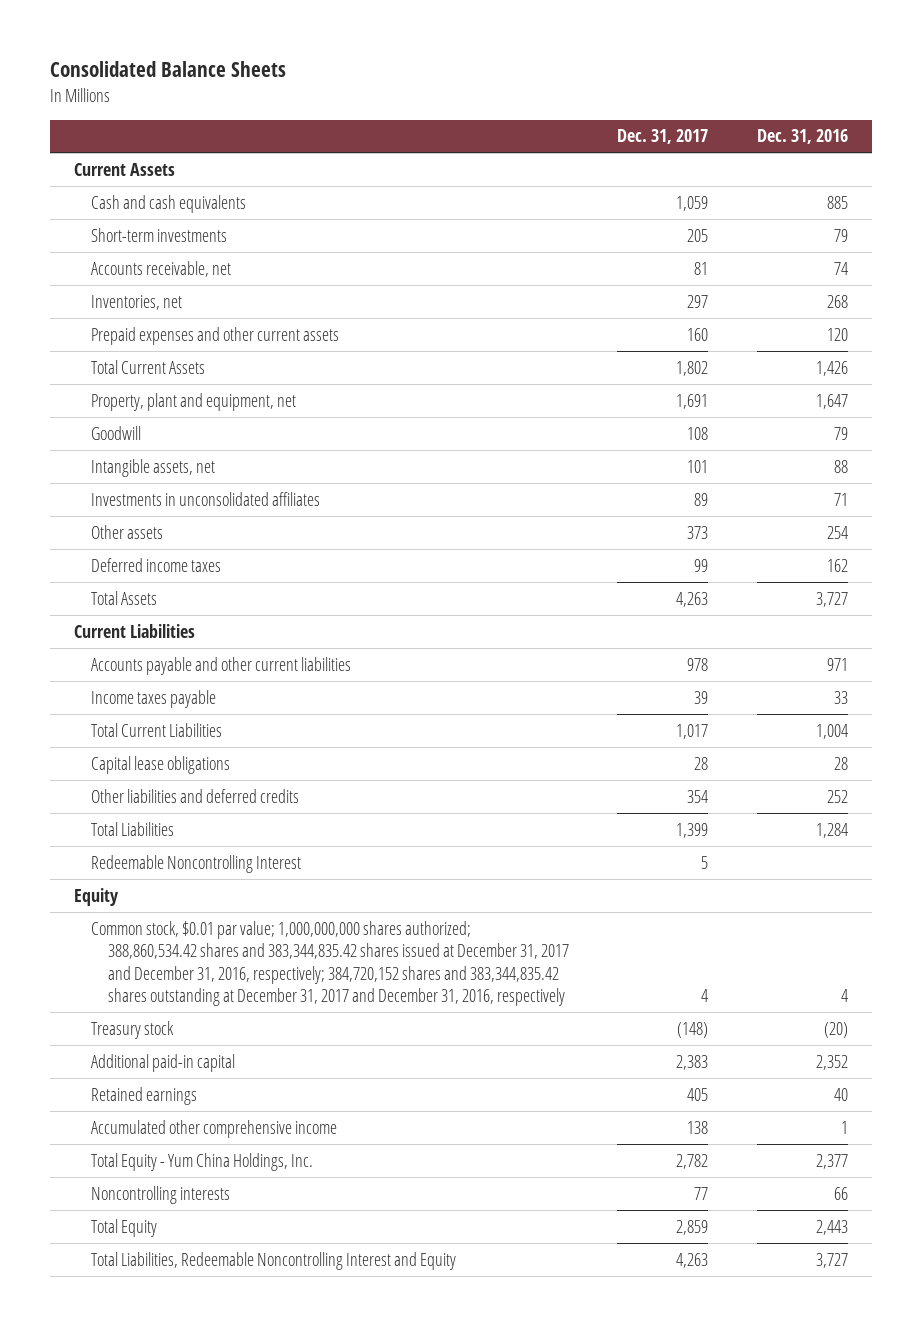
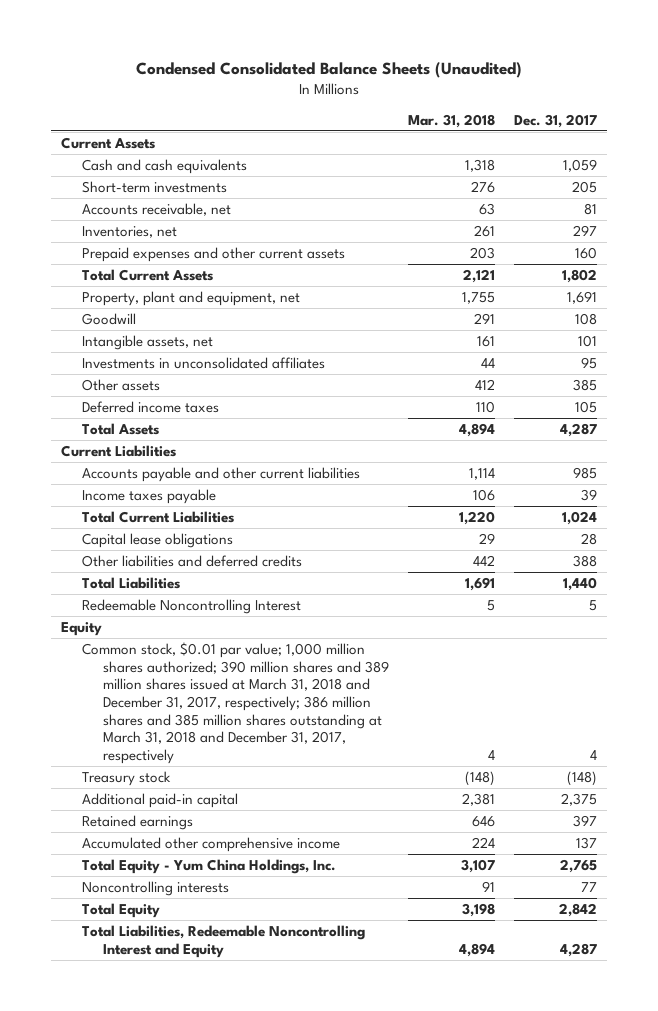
[49,61,286,78] Consolidated Balance Sheets -> [136,62,523,79] Condensed Consolidated Balance Sheets (Unaudited)
[756,129,848,145] Dec. 31, 2016 -> none
none -> [408,113,496,128] Mar. 31, 2018
[694,492,709,506] 89 -> [581,356,598,369] 95
[687,525,709,539] 373 -> [573,378,598,391] 385
[694,558,709,572] 99 -> [575,400,598,413] 105
[676,591,709,607] 4,263 -> [560,422,598,437] 4,287
[687,657,709,671] 978 -> [573,466,598,479] 985
[676,723,709,739] 1,017 -> [562,510,598,525] 1,024
[687,789,709,803] 354 -> [573,554,598,567] 388
[676,822,709,838] 1,399 -> [563,576,598,591] 1,440
[90,920,569,1007] Common stock, $0.01 par value; 1,000,000,000 shares authorized; 388,860,534.42 shares and 383,344,835.42 shares issued at December 31, 2017 and December 31, 2016, respectively; 384,720,152 shares and 383,344,835.42 shares outstanding at December 31, 2017 and December 31, 2016, respectively -> [81,641,390,764] Common stock, $0.01 par value; 1,000 million shares authorized; 390 million shares and 389 million shares issued at March 31, 2018 and December 31, 2017, respectively; 386 million shares and 385 million shares outstanding at March 31, 2018 and December 31, 2017, respectively
[676,1054,709,1070] 2,383 -> [561,792,598,806] 2,375
[687,1087,709,1101] 405 -> [573,814,598,827] 397
[687,1120,709,1134] 138 -> [576,836,598,849] 137
[676,1153,709,1169] 2,782 -> [560,858,598,873] 2,765
[676,1219,709,1235] 2,859 -> [559,902,598,917] 2,842
[676,1252,709,1268] 4,263 -> [560,942,598,957] 4,287

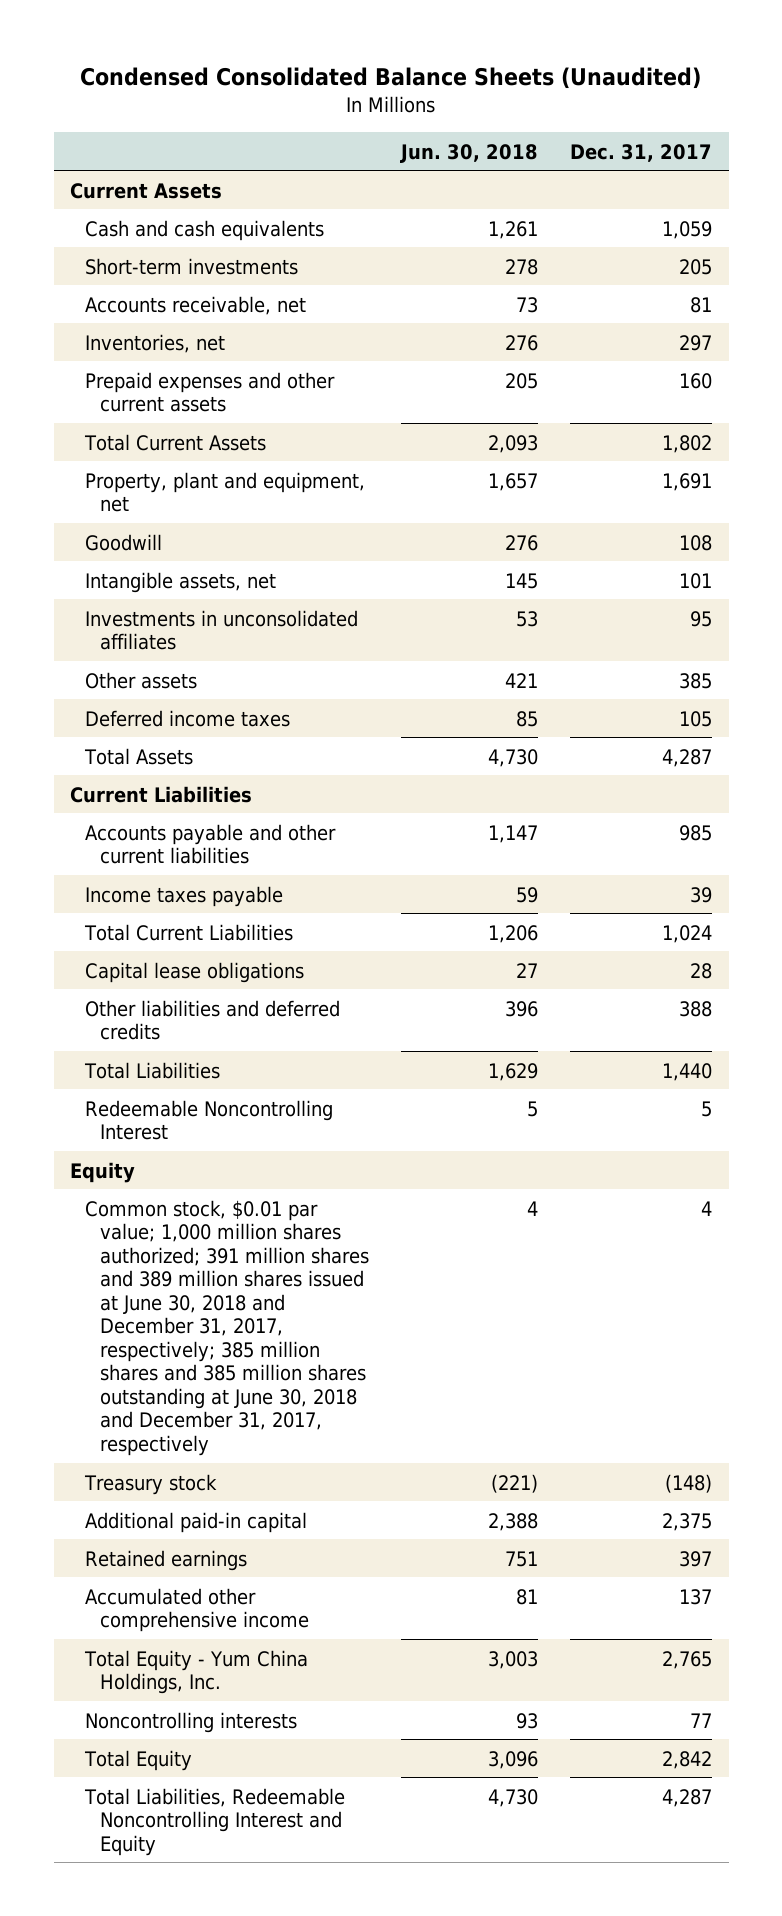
[408,113,496,128] Mar. 31, 2018 -> none
none -> [400,143,539,163] Jun. 30, 2018
[81,641,390,764] Common stock, $0.01 par value; 1,000 million shares authorized; 390 million shares and 389 million shares issued at March 31, 2018 and December 31, 2017, respectively; 386 million shares and 385 million shares outstanding at March 31, 2018 and December 31, 2017, respectively -> [85,1199,370,1456] Common stock, $0.01 par value; 1,000 million shares authorized; 391 million shares and 389 million shares issued at June 30, 2018 and December 31, 2017, respectively; 385 million shares and 385 million shares outstanding at June 30, 2018 and December 31, 2017, respectively

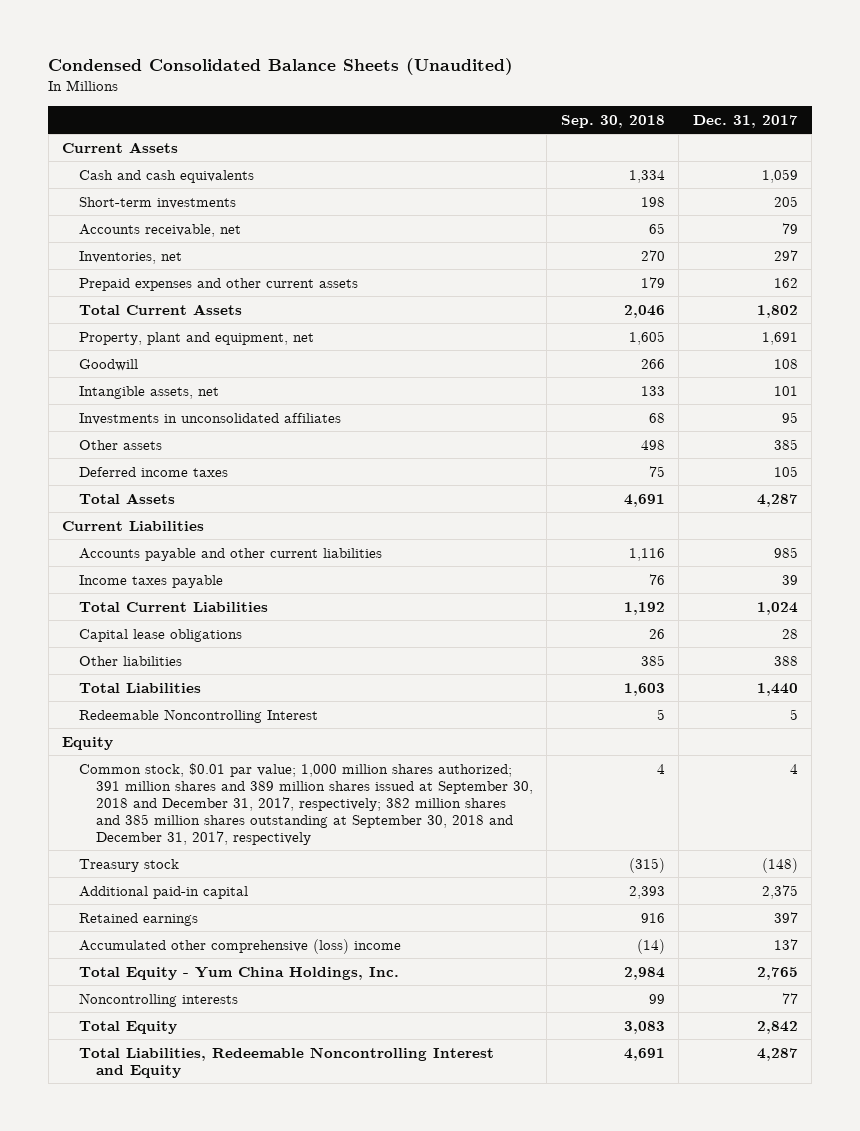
[400,143,539,163] Jun. 30, 2018 -> none
none -> [560,114,665,128] Sep. 30, 2018
[690,296,713,313] 81 -> [781,222,798,234] 79
[679,372,713,389] 160 -> [773,277,798,288] 162
[85,999,341,1041] Other liabilities and deferred credits -> [79,655,183,666] Other liabilities
[85,1199,370,1456] Common stock, $0.01 par value; 1,000 million shares authorized; 391 million shares and 389 million shares issued at June 30, 2018 and December 31, 2017, respectively; 385 million shares and 385 million shares outstanding at June 30, 2018 and December 31, 2017, respectively -> [79,762,533,845] Common stock, $0.01 par value; 1,000 million shares authorized; 391 million shares and 389 million shares issued at September 30, 2018 and December 31, 2017, respectively; 382 million shares and 385 million shares outstanding at September 30, 2018 and December 31, 2017, respectively
[85,1587,310,1633] Accumulated other comprehensive income -> [79,938,402,954] Accumulated other comprehensive (loss) income

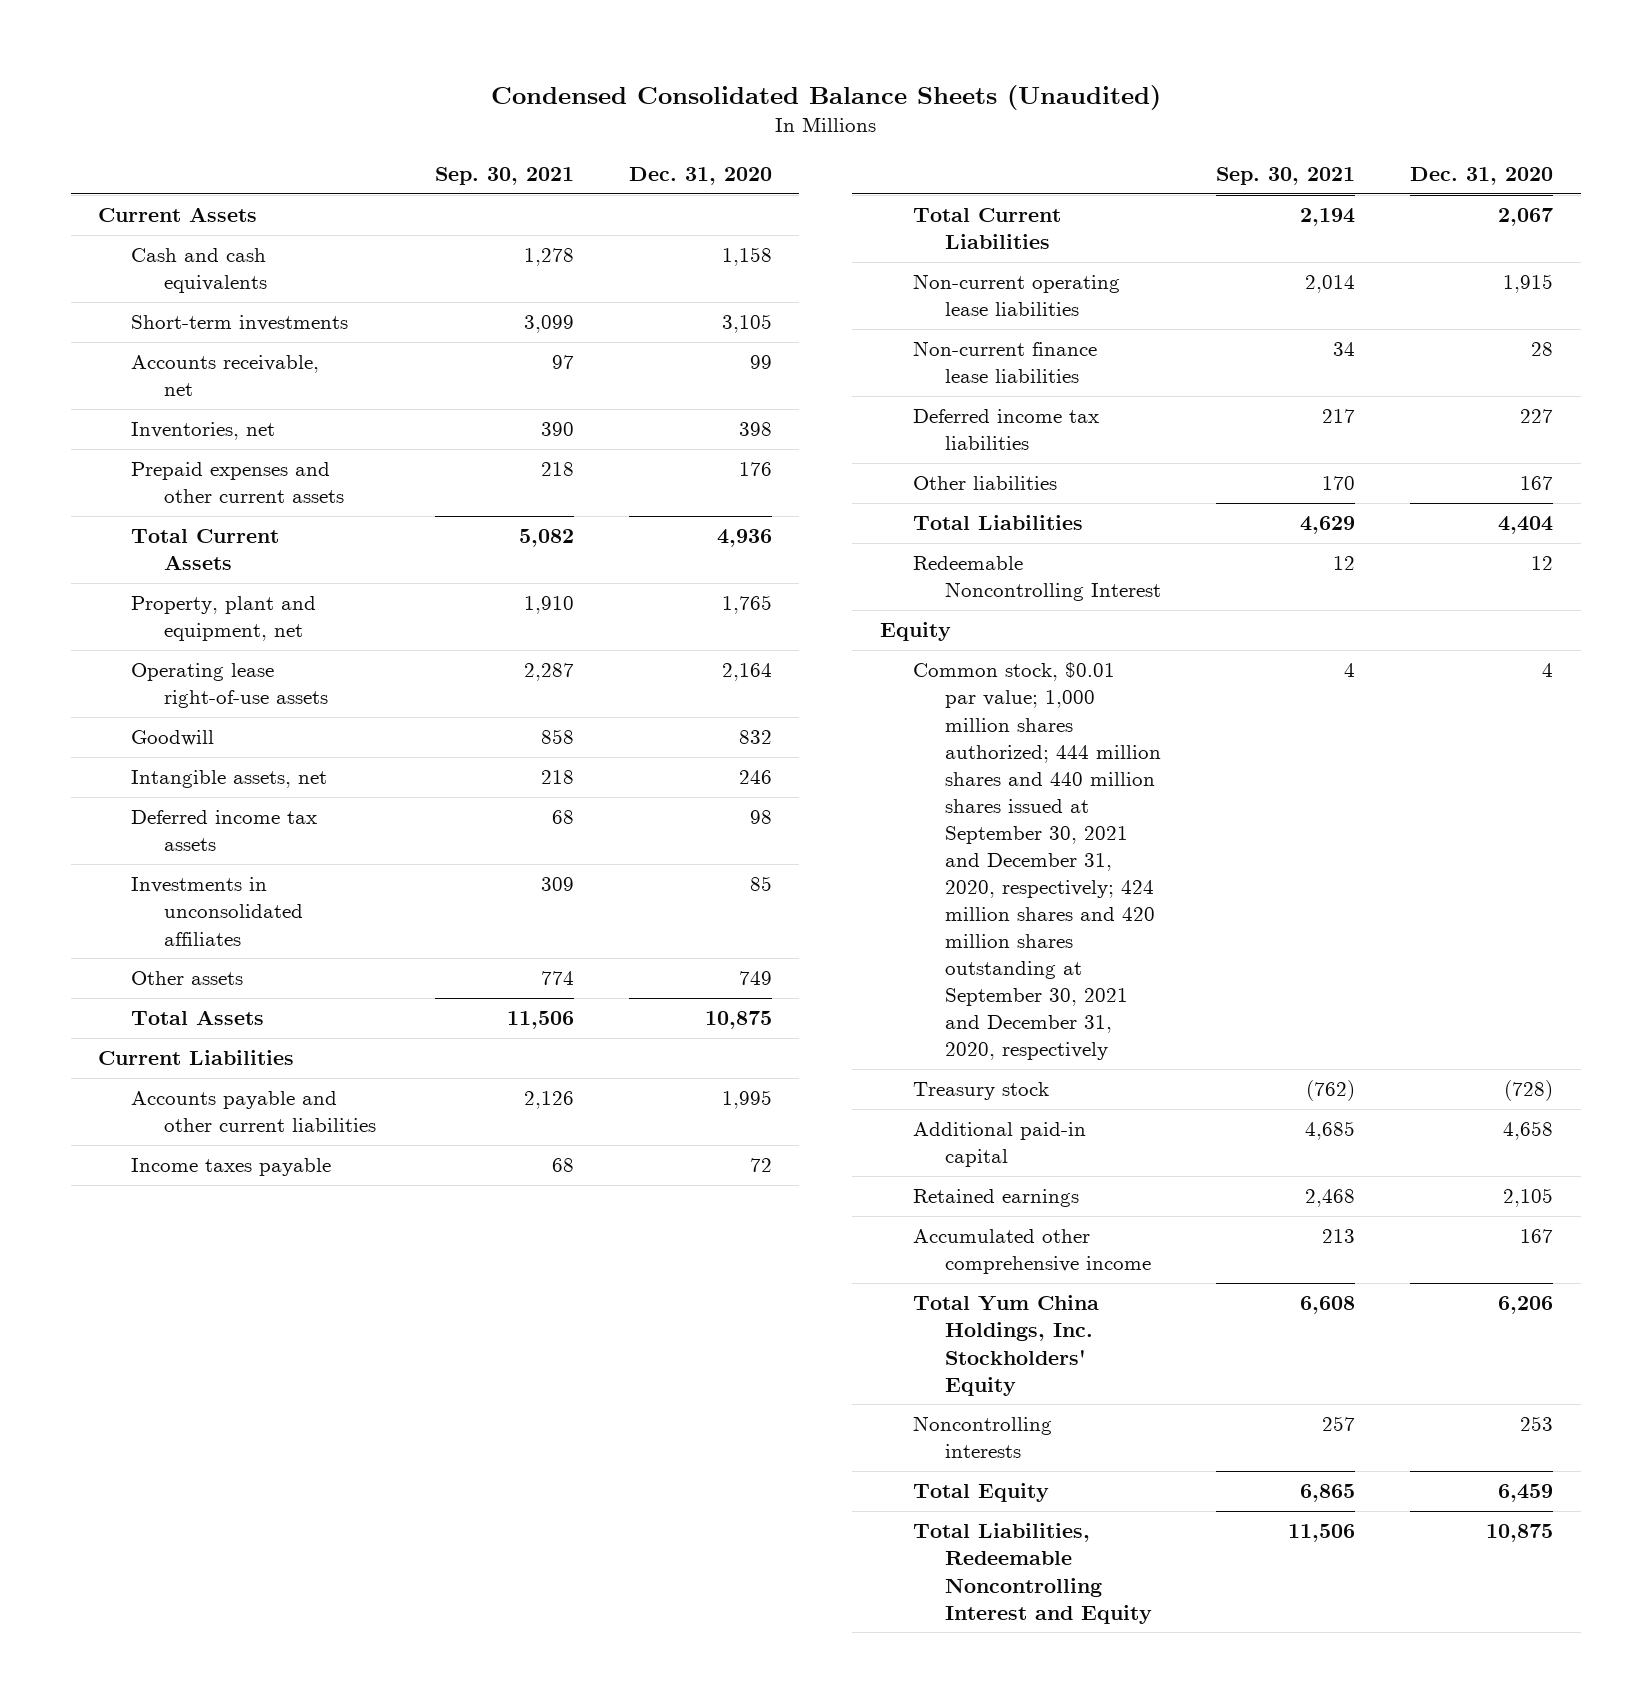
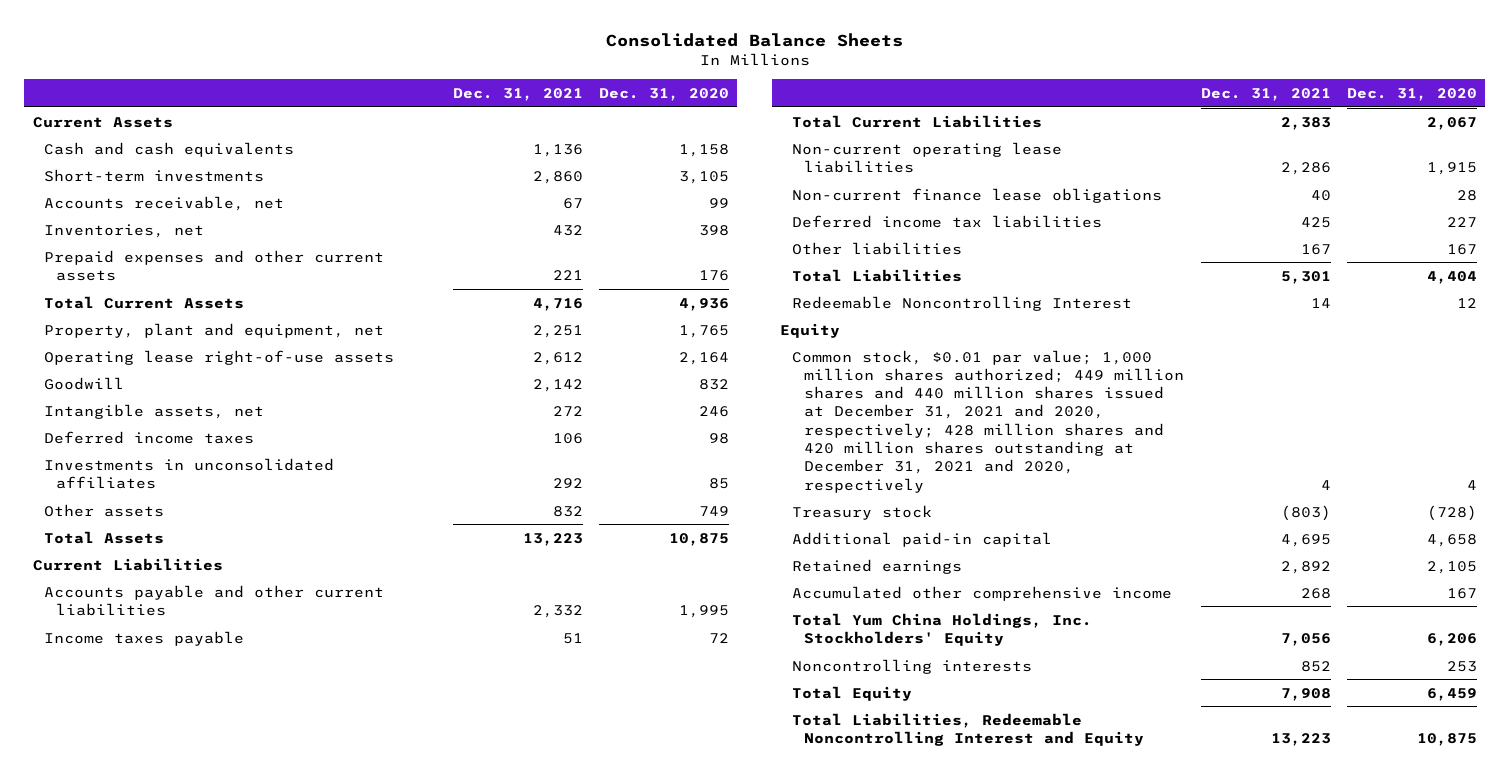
[490,84,1161,110] Condensed Consolidated Balance Sheets (Unaudited) -> [605,33,903,48] Consolidated Balance Sheets
[434,166,574,185] Sep. 30, 2021 -> none
none -> [452,88,583,102] Dec. 31, 2021
[130,810,317,852] Deferred income tax assets -> [44,430,255,444] Deferred income taxes
[912,341,1097,384] Non-current finance lease liabilities -> [792,187,1163,203] Non-current finance lease obligations
[912,662,1162,1061] Common stock, $0.01 par value; 1,000 million shares authorized; 444 million shares and 440 million shares issued at September 30, 2021 and December 31, 2020, respectively; 424 million shares and 420 million shares outstanding at September 30, 2021 and December 31, 2020, respectively -> [792,349,1185,493] Common stock, $0.01 par value; 1,000 million shares authorized; 449 million shares and 440 million shares issued at December 31, 2021 and 2020, respectively; 428 million shares and 420 million shares outstanding at December 31, 2021 and 2020, respectively

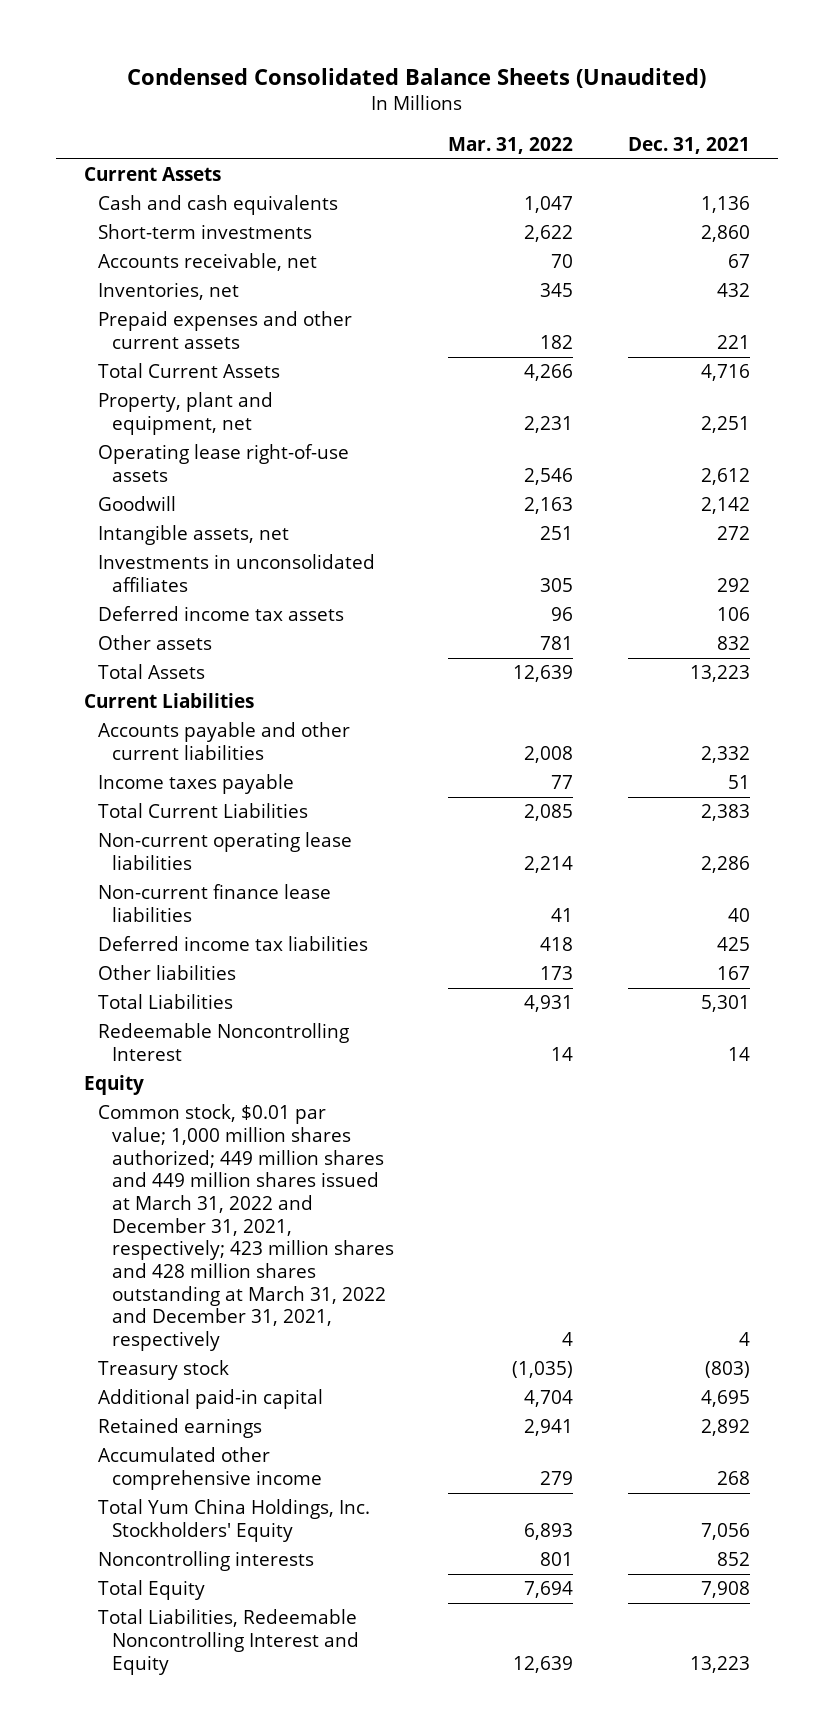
[605,33,903,48] Consolidated Balance Sheets -> [126,68,706,89] Condensed Consolidated Balance Sheets (Unaudited)
[598,88,729,102] Dec. 31, 2020 -> none
none -> [448,136,574,154] Mar. 31, 2022
[44,430,255,444] Deferred income taxes -> none
none -> [97,606,344,622] Deferred income tax assets
[792,187,1163,203] Non-current finance lease obligations -> [97,884,331,923] Non-current finance lease liabilities
[792,349,1185,493] Common stock, $0.01 par value; 1,000 million shares authorized; 449 million shares and 440 million shares issued at December 31, 2021 and 2020, respectively; 428 million shares and 420 million shares outstanding at December 31, 2021 and 2020, respectively -> [97,1104,394,1351] Common stock, $0.01 par value; 1,000 million shares authorized; 449 million shares and 449 million shares issued at March 31, 2022 and December 31, 2021, respectively; 423 million shares and 428 million shares outstanding at March 31, 2022 and December 31, 2021, respectively

